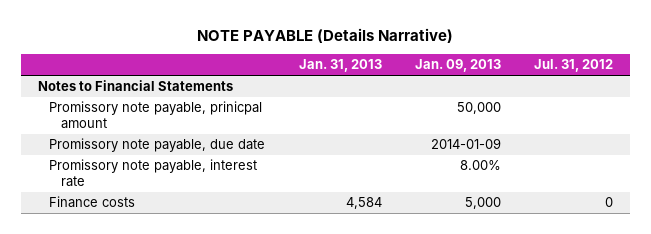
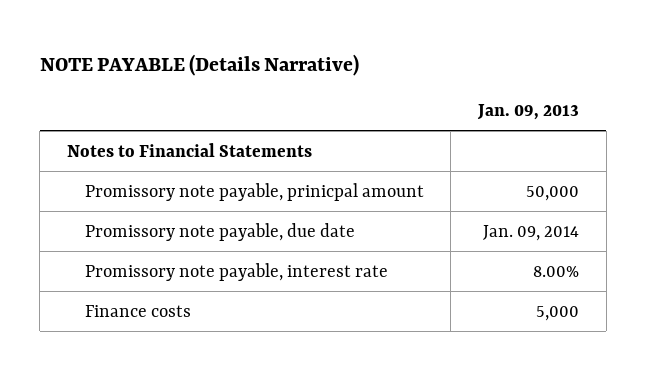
[298,59,382,73] Jan. 31, 2013 -> none
[534,59,614,73] Jul. 31, 2012 -> none
[430,138,501,150] 2014-01-09 -> [483,224,580,241] Jan. 09, 2014

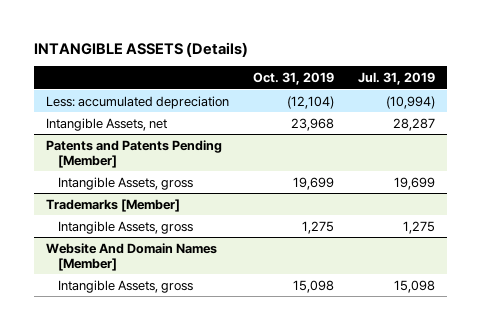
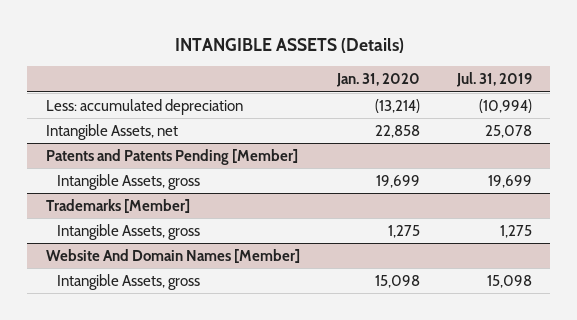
[252,72,334,86] Oct. 31, 2019 -> none
none -> [335,73,420,88] Jan. 31, 2020
[392,117,435,131] 28,287 -> [484,125,532,139] 25,078

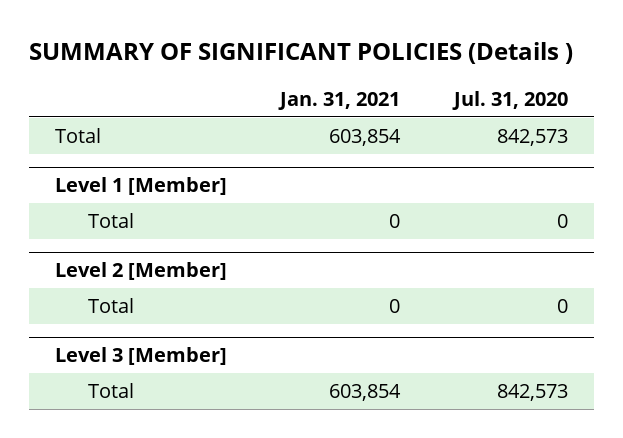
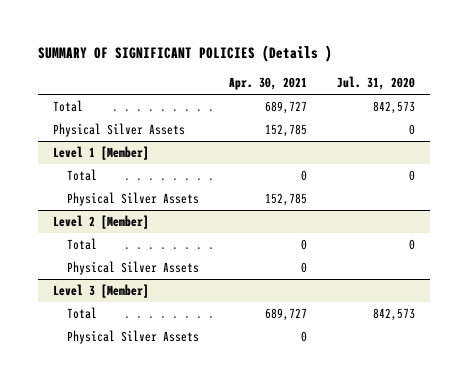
[278,91,401,110] Jan. 31, 2021 -> none
none -> [228,77,307,91] Apr. 30, 2021
none -> [52,123,185,138] Physical Silver Assets
none -> [66,192,199,207] Physical Silver Assets
none -> [66,261,199,276] Physical Silver Assets
none -> [66,330,199,345] Physical Silver Assets

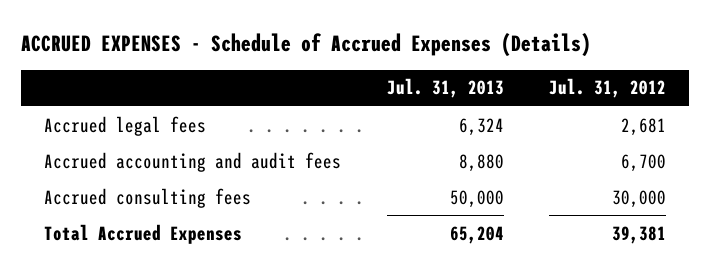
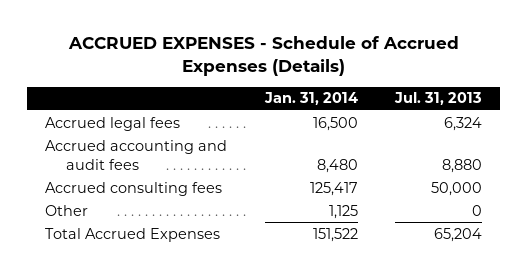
[549,78,667,99] Jul. 31, 2012 -> none
none -> [263,92,358,106] Jan. 31, 2014
none -> [45,204,89,216] Other

